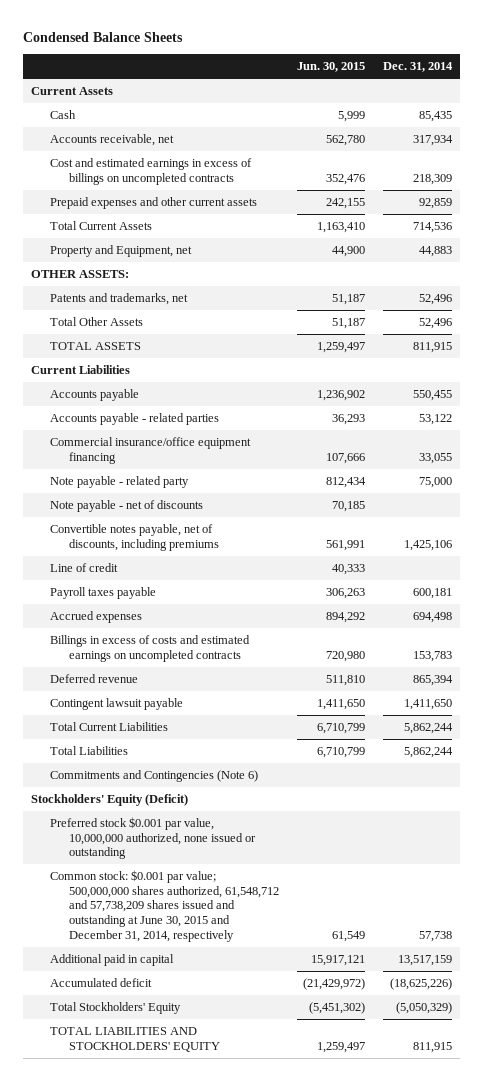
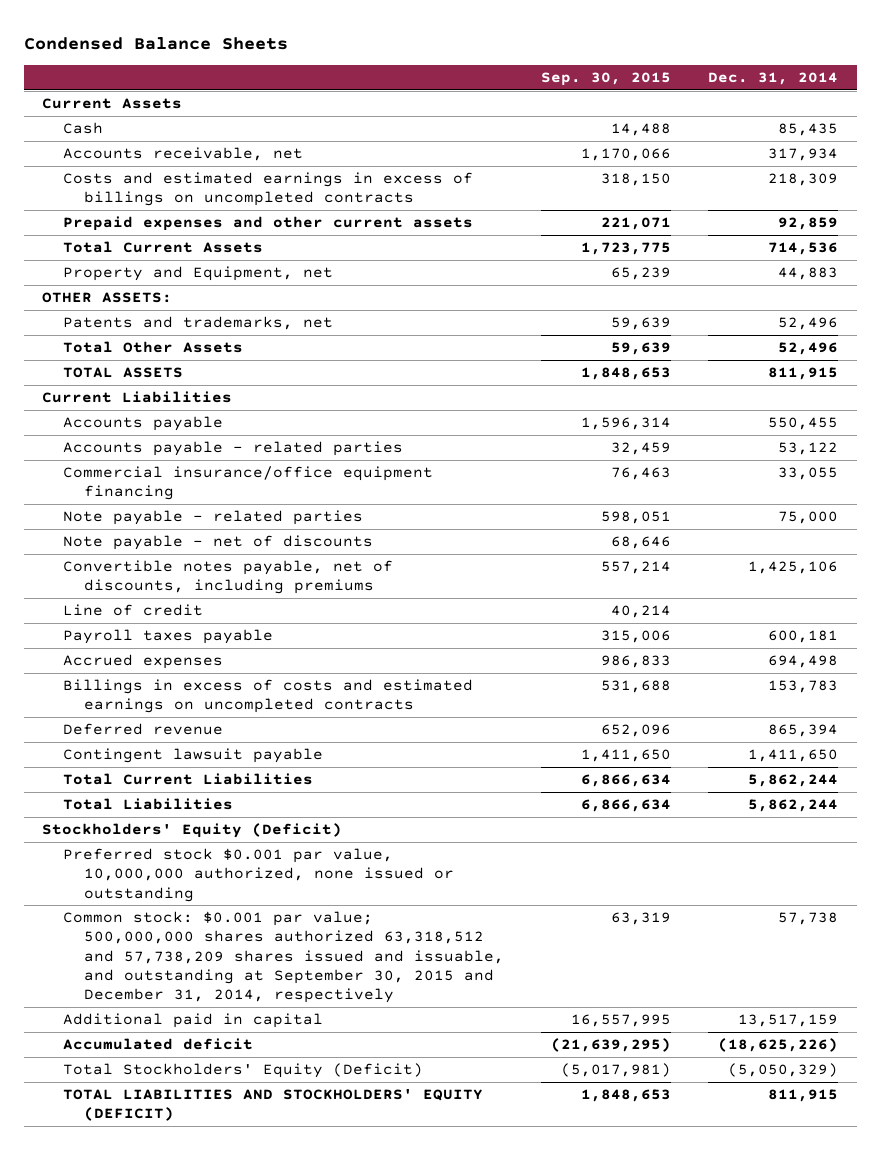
[297,62,366,73] Jun. 30, 2015 -> none
none -> [541,72,672,87] Sep. 30, 2015
[50,158,253,185] Cost and estimated earnings in excess of billings on uncompleted contracts -> [63,172,474,207] Costs and estimated earnings in excess of billings on uncompleted contracts
[50,476,190,489] Note payable - related party -> [63,510,364,526] Note payable - related parties
[50,770,259,783] Commitments and Contingencies (Note 6) -> none
[50,870,280,942] Common stock: $0.001 par value; 500,000,000 shares authorized, 61,548,712 and 57,738,209 shares issued and outstanding at June 30, 2015 and December 31, 2014, respectively -> [63,911,505,1003] Common stock: $0.001 par value; 500,000,000 shares authorized 63,318,512 and 57,738,209 shares issued and issuable, and outstanding at September 30, 2015 and December 31, 2014, respectively
[50,1002,182,1015] Total Stockholders' Equity -> [63,1063,424,1079] Total Stockholders' Equity (Deficit)
[50,1027,221,1052] TOTAL LIABILITIES AND STOCKHOLDERS' EQUITY -> [63,1089,484,1122] TOTAL LIABILITIES AND STOCKHOLDERS' EQUITY (DEFICIT)

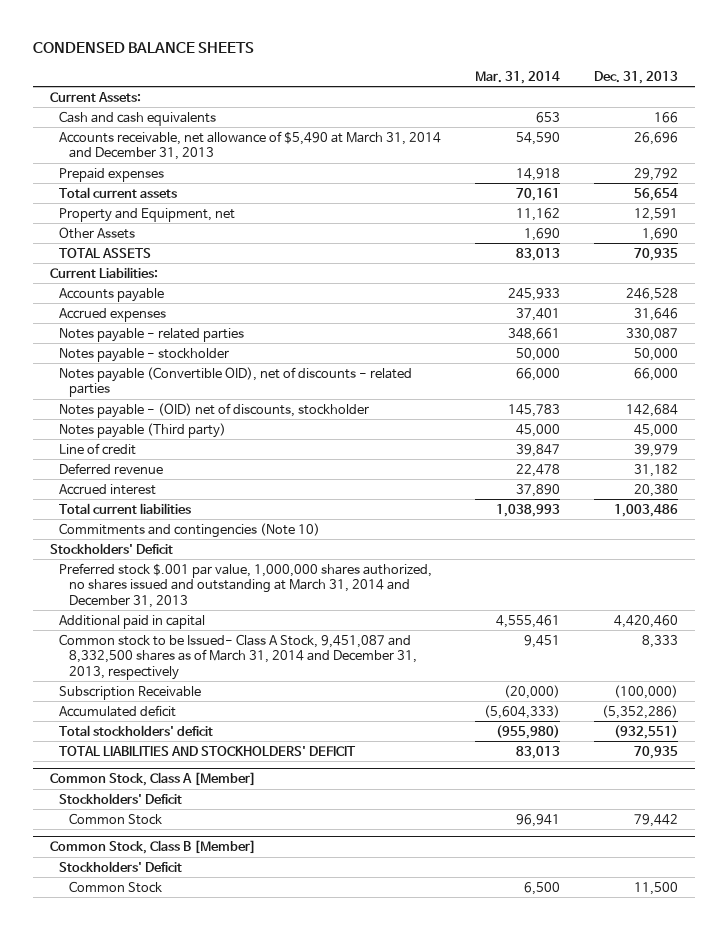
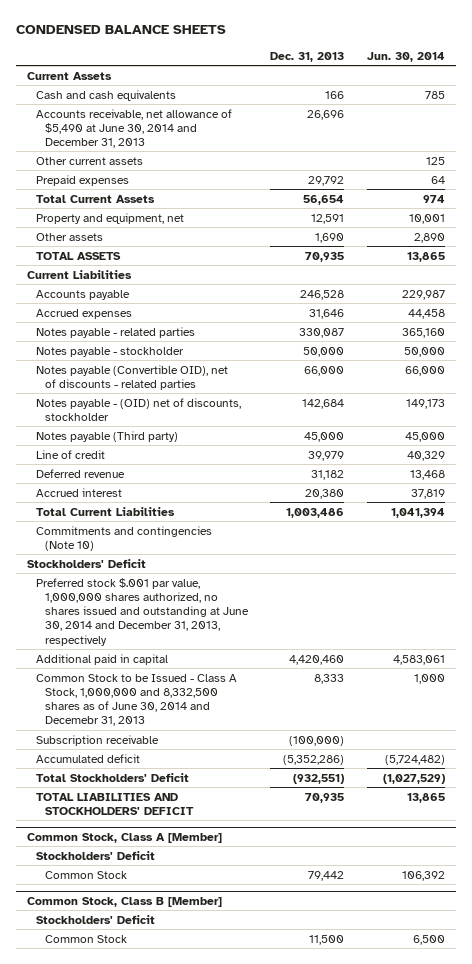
[475,70,561,84] Mar. 31, 2014 -> none
none -> [367,52,446,63] Jun. 30, 2014
[49,91,141,102] Current Assets: -> [26,71,112,80] Current Assets
[59,130,442,161] Accounts receivable, net allowance of $5,490 at March 31, 2014 and December 31, 2013 -> [35,108,232,149] Accounts receivable, net allowance of $5,490 at June 30, 2014 and December 31, 2013
none -> [35,156,143,165] Other current assets
[59,186,178,198] Total current assets -> [35,194,155,203] Total Current Assets
[59,207,236,222] Property and Equipment, net -> [35,212,184,224] Property and equipment, net
[59,226,136,239] Other Assets -> [35,232,103,241] Other assets
[49,266,158,278] Current Liabilities: -> [26,269,132,279] Current Liabilities
[59,502,192,514] Total current liabilities -> [35,506,175,516] Total Current Liabilities
[59,562,433,608] Preferred stock $.001 par value, 1,000,000 shares authorized, no shares issued and outstanding at March 31, 2014 and December 31, 2013 -> [35,577,249,646] Preferred stock $.001 par value, 1,000,000 shares authorized, no shares issued and outstanding at June 30, 2014 and December 31, 2013, respectively
[59,633,417,680] Common stock to be Issued- Class A Stock, 9,451,087 and 8,332,500 shares as of March 31, 2014 and December 31, 2013, respectively -> [35,673,237,727] Common Stock to be Issued - Class A Stock, 1,000,000 and 8,332,500 shares as of June 30, 2014 and Decemebr 31, 2013
[59,685,202,700] Subscription Receivable -> [35,734,159,746] Subscription receivable
[59,724,214,736] Total stockholders' deficit -> [35,772,189,782] Total Stockholders' Deficit

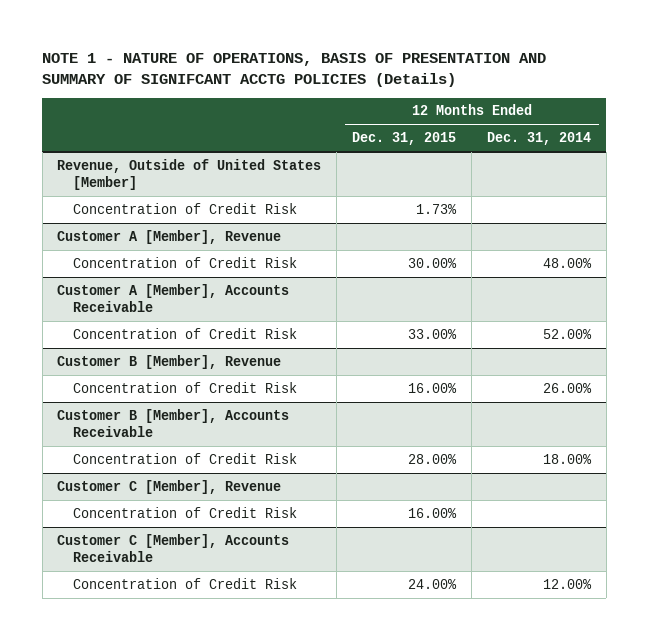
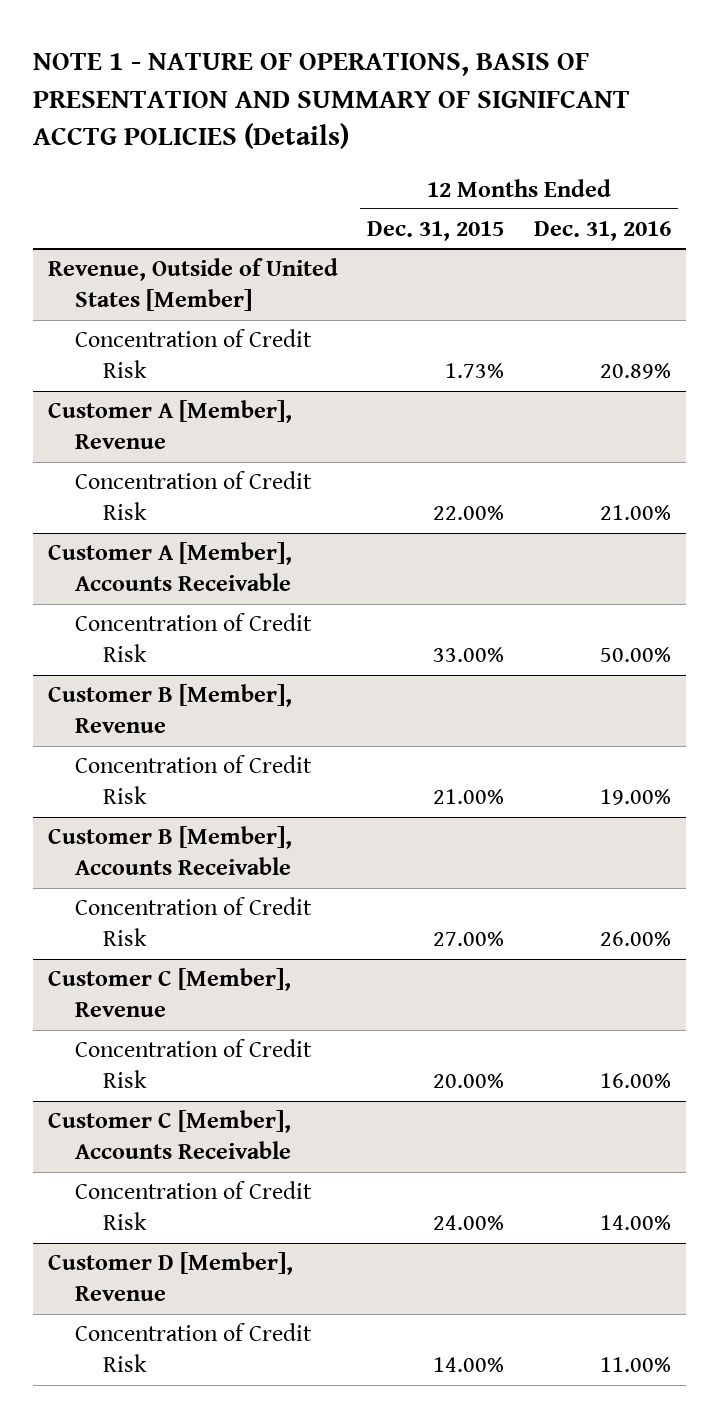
[487,132,592,146] Dec. 31, 2014 -> none
none -> [533,221,671,242] Dec. 31, 2016
[408,257,458,268] 30.00% -> [433,505,505,521] 22.00%
[408,382,458,393] 16.00% -> [433,789,505,805] 21.00%
[408,453,458,464] 28.00% -> [433,931,505,947] 27.00%
[408,507,458,518] 16.00% -> [433,1073,505,1089] 20.00%
none -> [47,1252,293,1302] Customer D [Member], Revenue
none -> [75,1323,313,1373] Concentration of Credit Risk

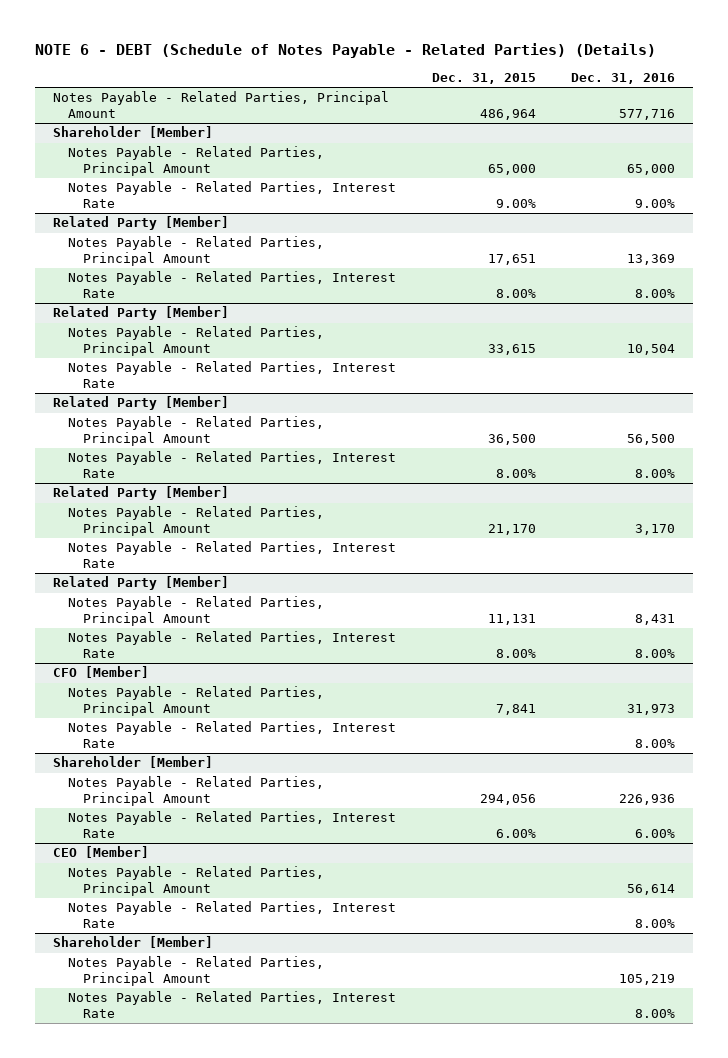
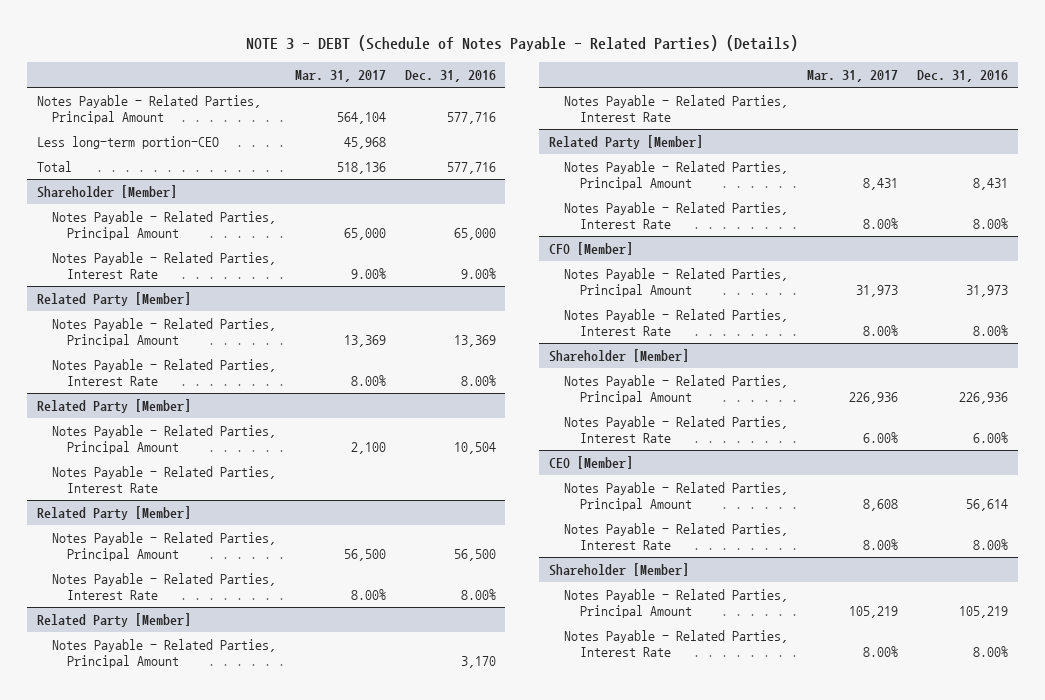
[34,42,656,58] NOTE 6 - DEBT (Schedule of Notes Payable - Related Parties) (Details) -> [246,35,799,52] NOTE 3 - DEBT (Schedule of Notes Payable - Related Parties) (Details)
[431,73,536,85] Dec. 31, 2015 -> none
none -> [294,69,386,82] Mar. 31, 2017
none -> [36,136,219,150] Less long-term portion-CEO
none -> [36,161,72,173] Total

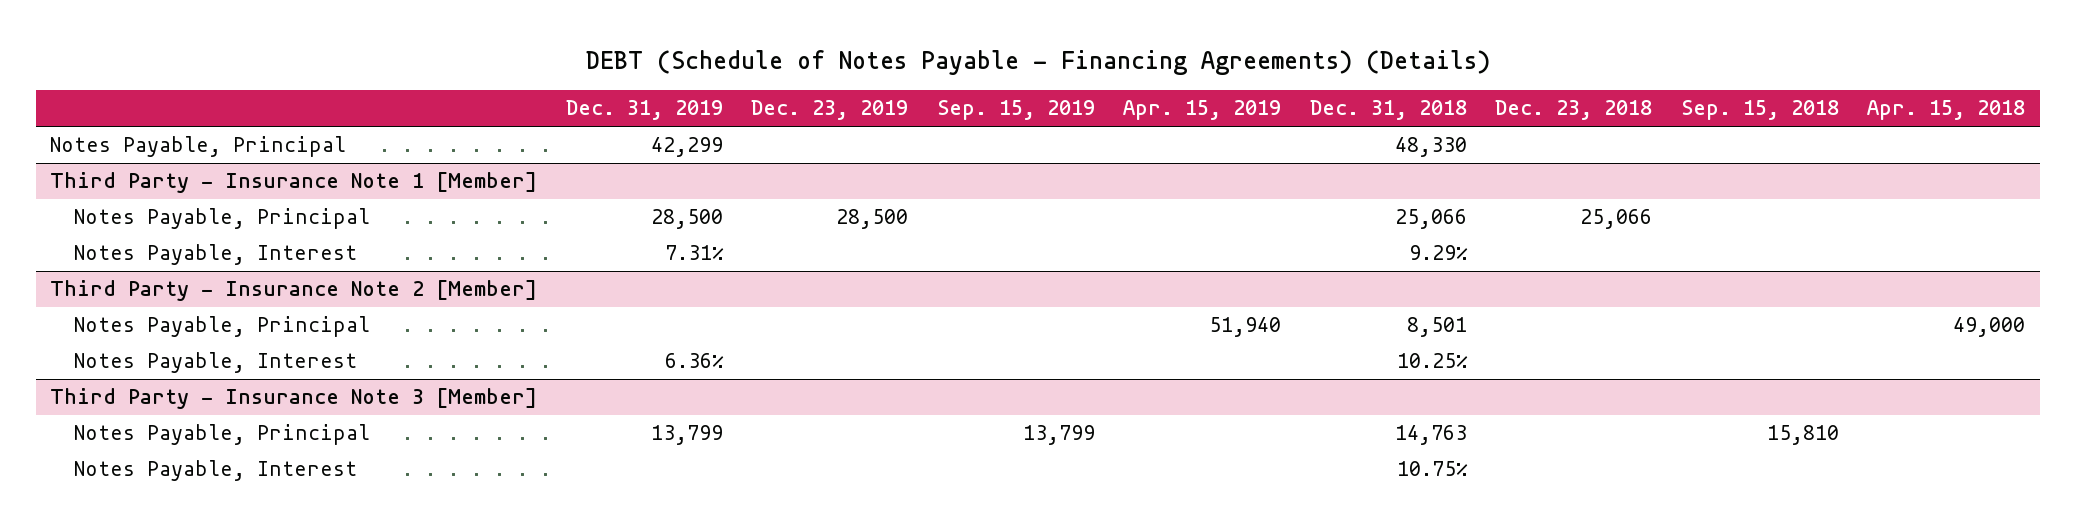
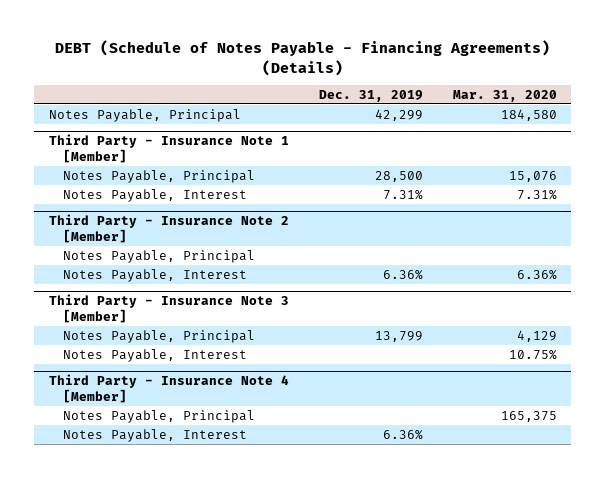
[751,100,909,121] Dec. 23, 2019 -> none
[936,100,1095,121] Sep. 15, 2019 -> none
[1123,100,1282,121] Apr. 15, 2019 -> none
[1309,100,1467,121] Dec. 31, 2018 -> none
[1495,100,1653,121] Dec. 23, 2018 -> none
[1680,100,1839,121] Sep. 15, 2018 -> none
[1867,100,2026,121] Apr. 15, 2018 -> none
none -> [452,89,557,102] Mar. 31, 2020
none -> [48,374,289,403] Third Party - Insurance Note 4 [Member]
none -> [62,409,255,423] Notes Payable, Principal
none -> [62,428,247,442] Notes Payable, Interest

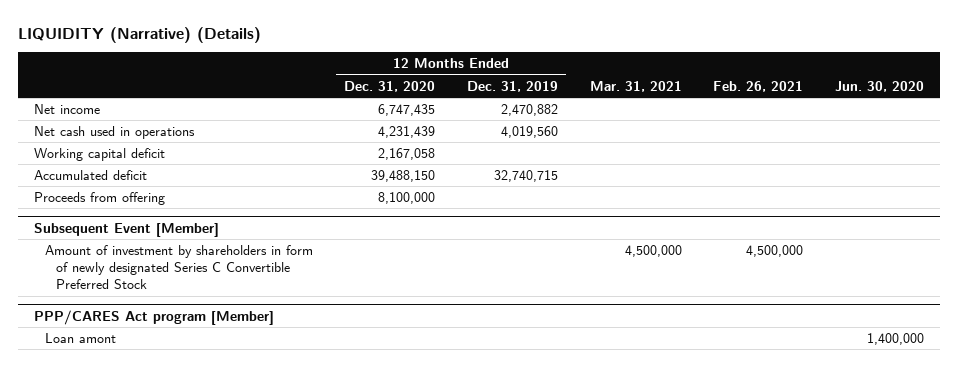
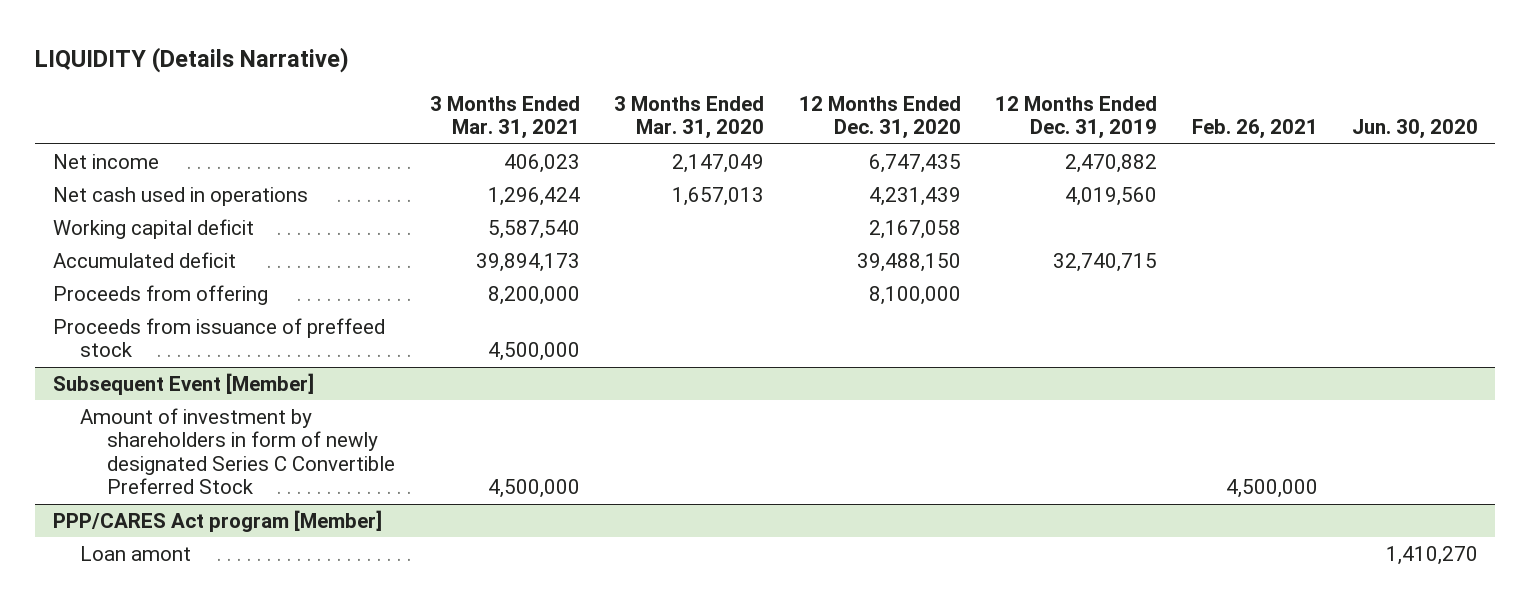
[17,26,261,43] LIQUIDITY (Narrative) (Details) -> [35,46,350,73] LIQUIDITY (Details Narrative)
[589,80,682,92] Mar. 31, 2021 -> none
none -> [429,95,580,140] 3 Months Ended Mar. 31, 2021
none -> [614,95,765,140] 3 Months Ended Mar. 31, 2020
none -> [52,317,385,358] Proceeds from issuance of preffeed stock
[866,332,924,345] 1,400,000 -> [1386,545,1479,565] 1,410,270

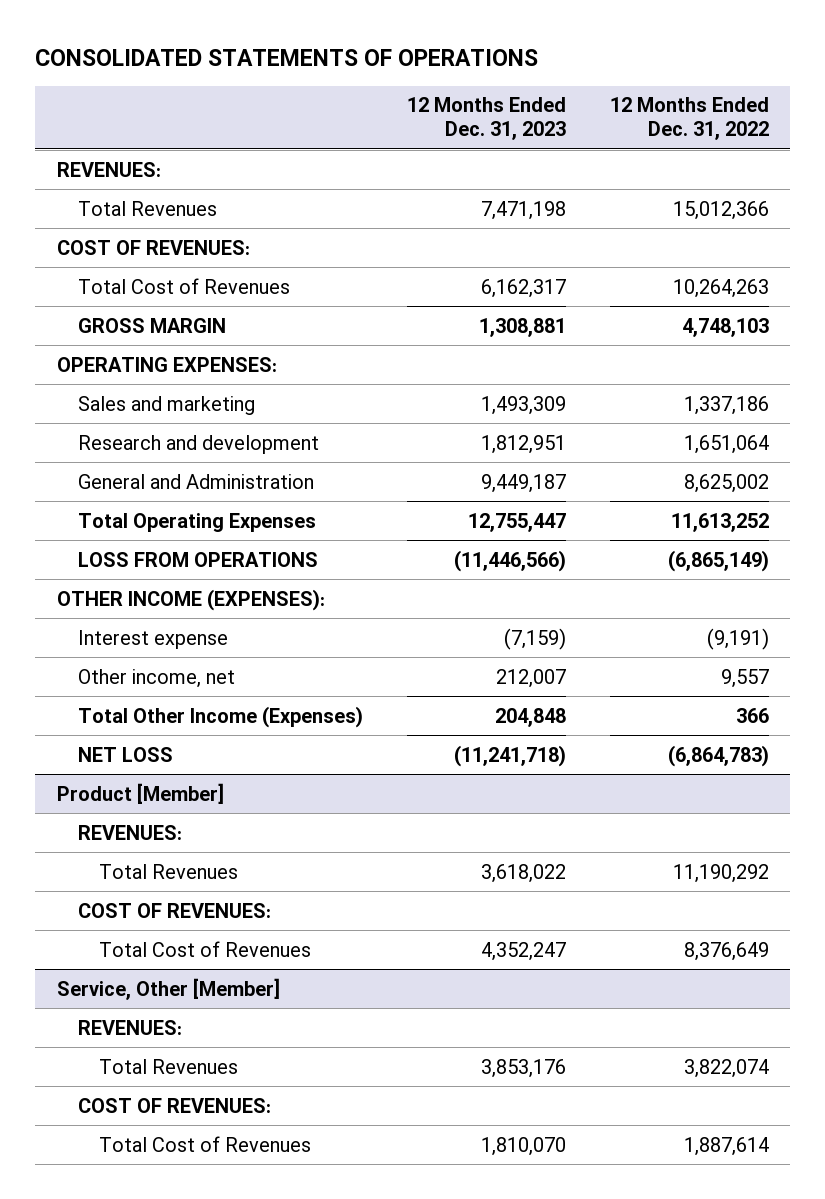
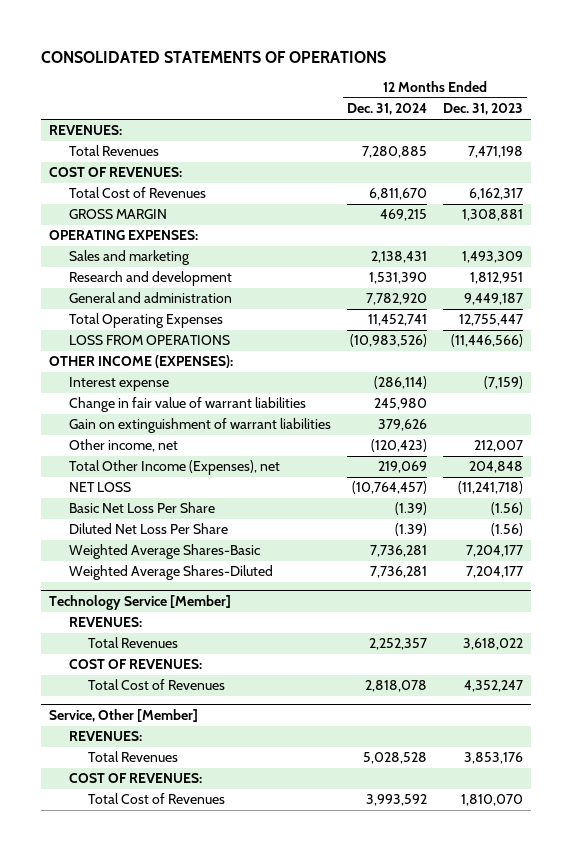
[609,97,769,140] 12 Months Ended Dec. 31, 2022 -> none
none -> [346,103,427,116] Dec. 31, 2024
[77,473,314,489] General and Administration -> [68,292,232,304] General and administration
none -> [68,397,306,413] Change in fair value of warrant liabilities
none -> [68,418,331,434] Gain on extinguishment of warrant liabilities
[77,705,363,728] Total Other Income (Expenses) -> [68,460,280,476] Total Other Income (Expenses), net
[56,782,224,804] Product [Member] -> none
none -> [68,502,215,514] Basic Net Loss Per Share
none -> [68,523,228,535] Diluted Net Loss Per Share
none -> [68,544,260,560] Weighted Average Shares-Basic
none -> [68,565,273,581] Weighted Average Shares-Diluted
none -> [49,595,232,611] Technology Service [Member]

